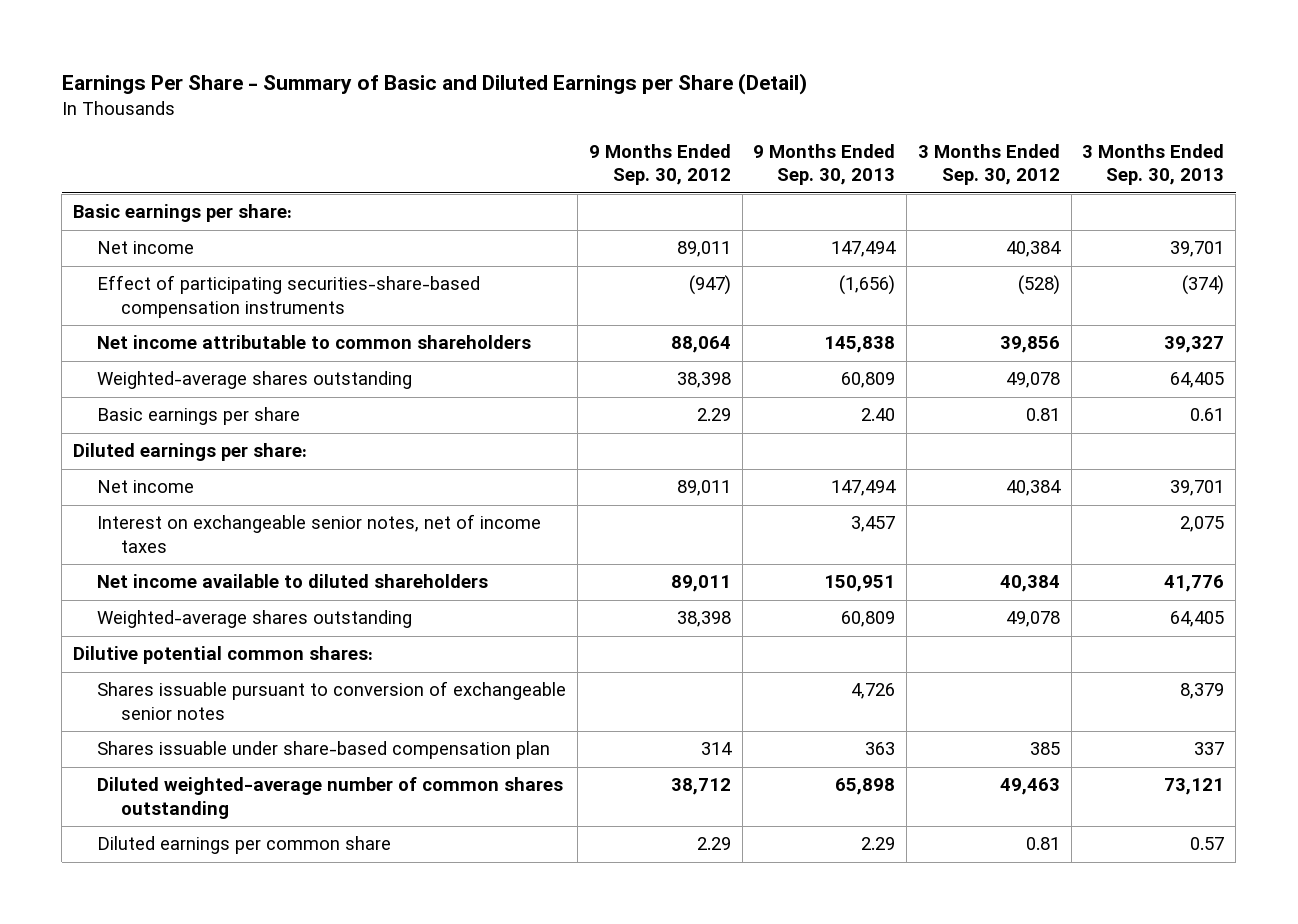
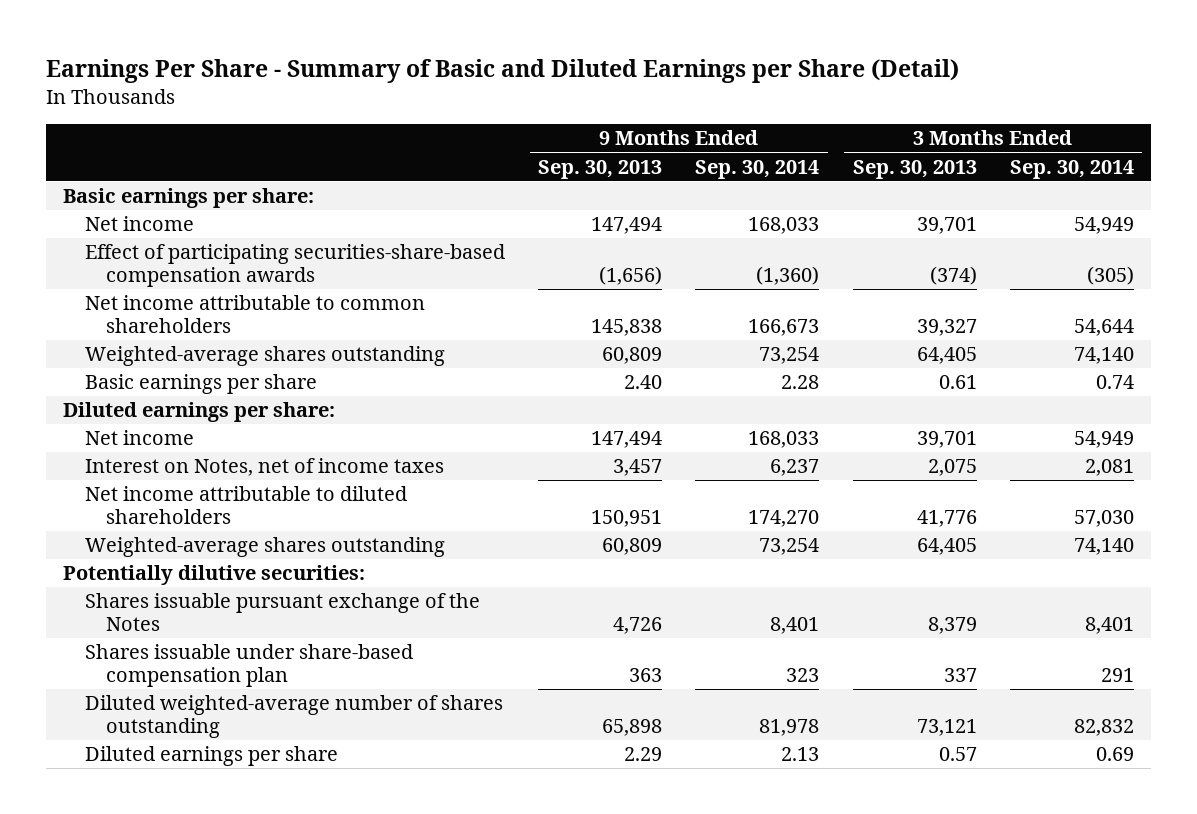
[588,143,731,186] 9 Months Ended Sep. 30, 2012 -> none
[917,143,1060,186] 3 Months Ended Sep. 30, 2012 -> none
none -> [695,159,820,179] Sep. 30, 2014
none -> [1010,159,1135,179] Sep. 30, 2014
[97,275,481,318] Effect of participating securities-share-based compensation instruments -> [84,244,505,288] Effect of participating securities-share-based compensation awards
[97,514,542,553] Interest on exchangeable senior notes, net of income taxes -> [84,458,444,477] Interest on Notes, net of income taxes
[97,574,489,589] Net income available to diluted shareholders -> [84,486,407,525] Net income attributable to diluted shareholders
[73,646,374,665] Dilutive potential common shares: -> [62,565,365,586] Potentially dilutive securities:
[97,681,567,720] Shares issuable pursuant to conversion of exchangeable senior notes -> [84,593,480,632] Shares issuable pursuant exchange of the Notes
[97,777,564,819] Diluted weighted-average number of common shares outstanding -> [84,695,503,739] Diluted weighted-average number of shares outstanding
[97,836,392,855] Diluted earnings per common share -> [84,746,338,767] Diluted earnings per share

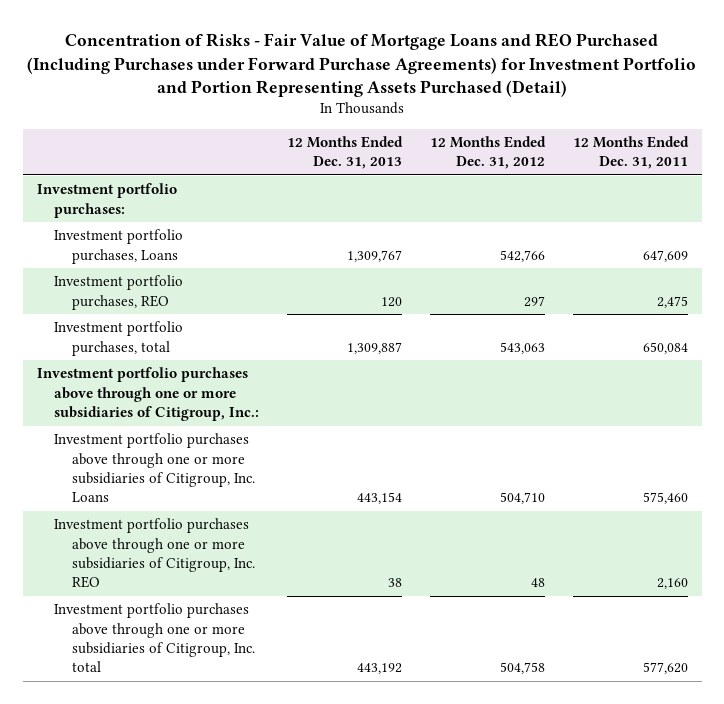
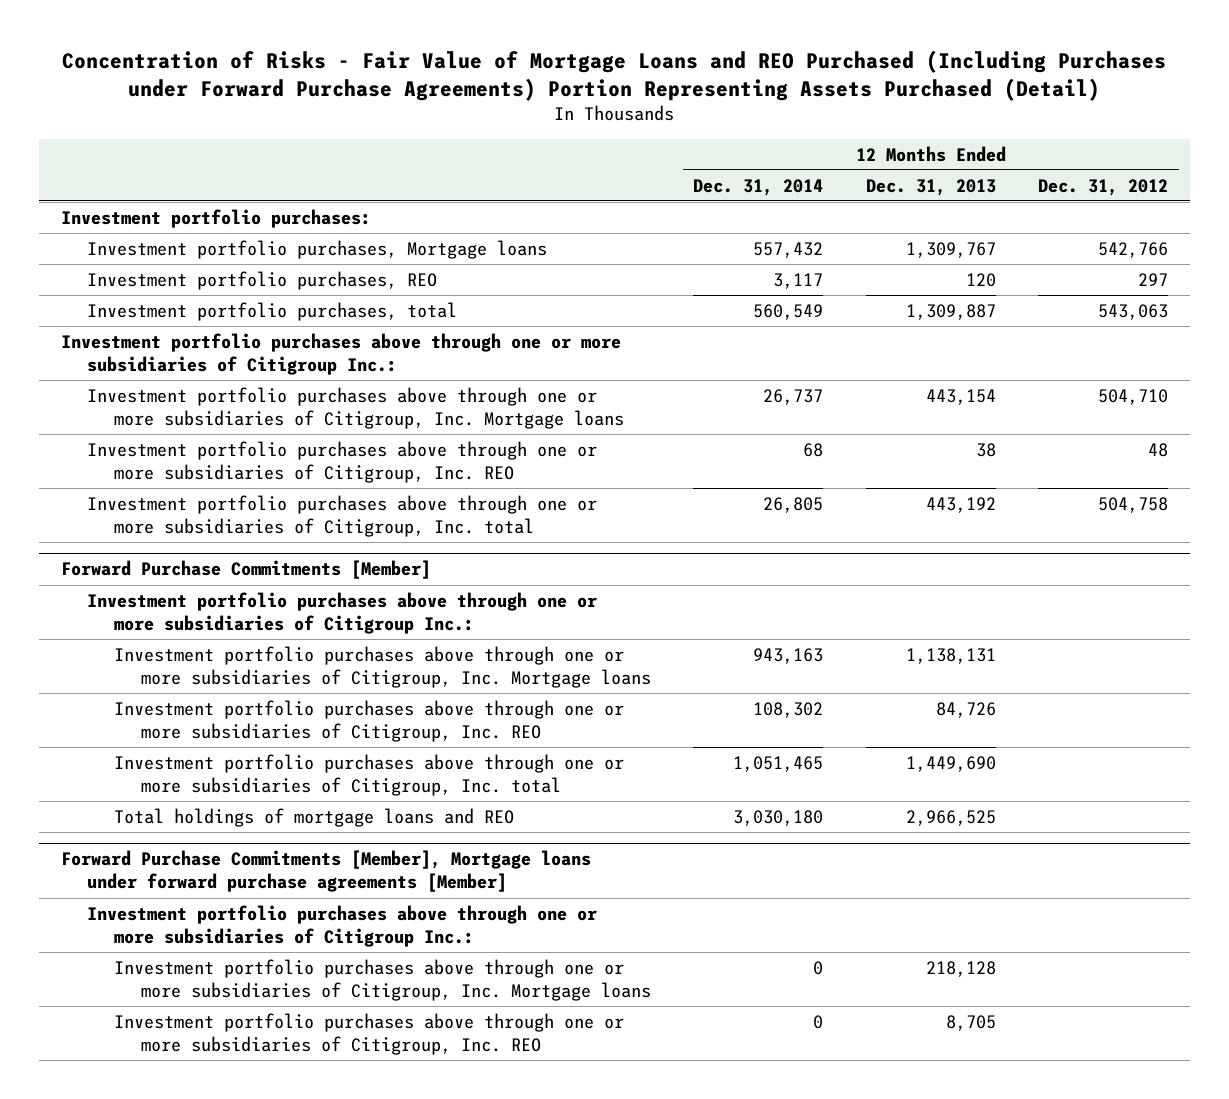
[27,33,697,98] Concentration of Risks - Fair Value of Mortgage Loans and REO Purchased (Including Purchases under Forward Purchase Agreements) for Investment Portfolio and Portion Representing Assets Purchased (Detail) -> [62,49,1167,101] Concentration of Risks - Fair Value of Mortgage Loans and REO Purchased (Including Purchases under Forward Purchase Agreements) Portion Representing Assets Purchased (Detail)
[572,135,689,170] 12 Months Ended Dec. 31, 2011 -> none
none -> [693,178,824,196] Dec. 31, 2014
[54,229,184,264] Investment portfolio purchases, Loans -> [87,239,548,259] Investment portfolio purchases, Mortgage loans
[36,367,260,421] Investment portfolio purchases above through one or more subsidiaries of Citigroup, Inc.: -> [60,332,621,375] Investment portfolio purchases above through one or more subsidiaries of Citigroup Inc.:
[54,433,255,503] Investment portfolio purchases above through one or more subsidiaries of Citigroup, Inc. Loans -> [87,386,624,429] Investment portfolio purchases above through one or more subsidiaries of Citigroup, Inc. Mortgage loans
none -> [60,560,431,580] Forward Purchase Commitments [Member]
none -> [87,591,598,634] Investment portfolio purchases above through one or more subsidiaries of Citigroup Inc.:
none -> [113,645,651,688] Investment portfolio purchases above through one or more subsidiaries of Citigroup, Inc. Mortgage loans
none -> [113,699,624,742] Investment portfolio purchases above through one or more subsidiaries of Citigroup, Inc. REO
none -> [113,753,624,796] Investment portfolio purchases above through one or more subsidiaries of Citigroup, Inc. total
none -> [113,807,514,827] Total holdings of mortgage loans and REO
none -> [60,850,591,893] Forward Purchase Commitments [Member], Mortgage loans under forward purchase agreements [Member]
none -> [87,904,598,947] Investment portfolio purchases above through one or more subsidiaries of Citigroup Inc.:
none -> [113,958,651,1001] Investment portfolio purchases above through one or more subsidiaries of Citigroup, Inc. Mortgage loans
none -> [113,1012,624,1055] Investment portfolio purchases above through one or more subsidiaries of Citigroup, Inc. REO

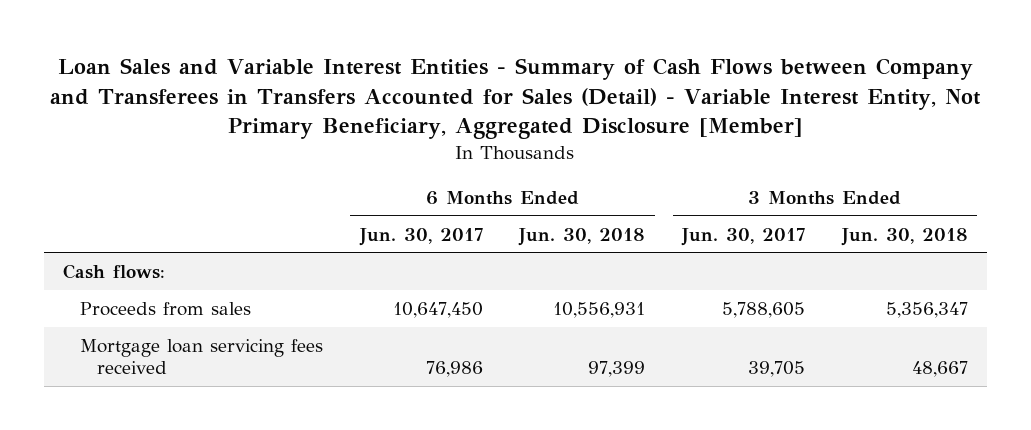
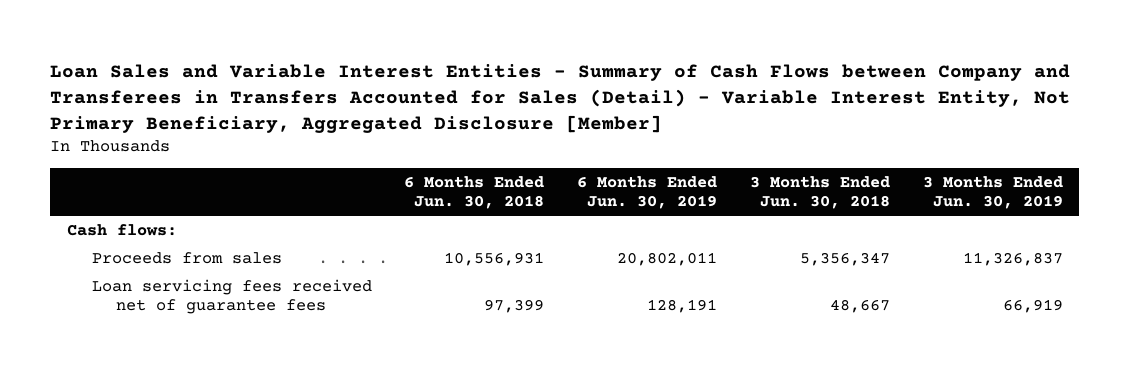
[358,227,483,246] Jun. 30, 2017 -> none
[681,227,806,246] Jun. 30, 2017 -> none
none -> [577,175,718,210] 6 Months Ended Jun. 30, 2019
none -> [922,175,1063,210] 3 Months Ended Jun. 30, 2019
[79,339,323,375] Mortgage loan servicing fees received -> [91,278,372,315] Loan servicing fees received net of guarantee fees

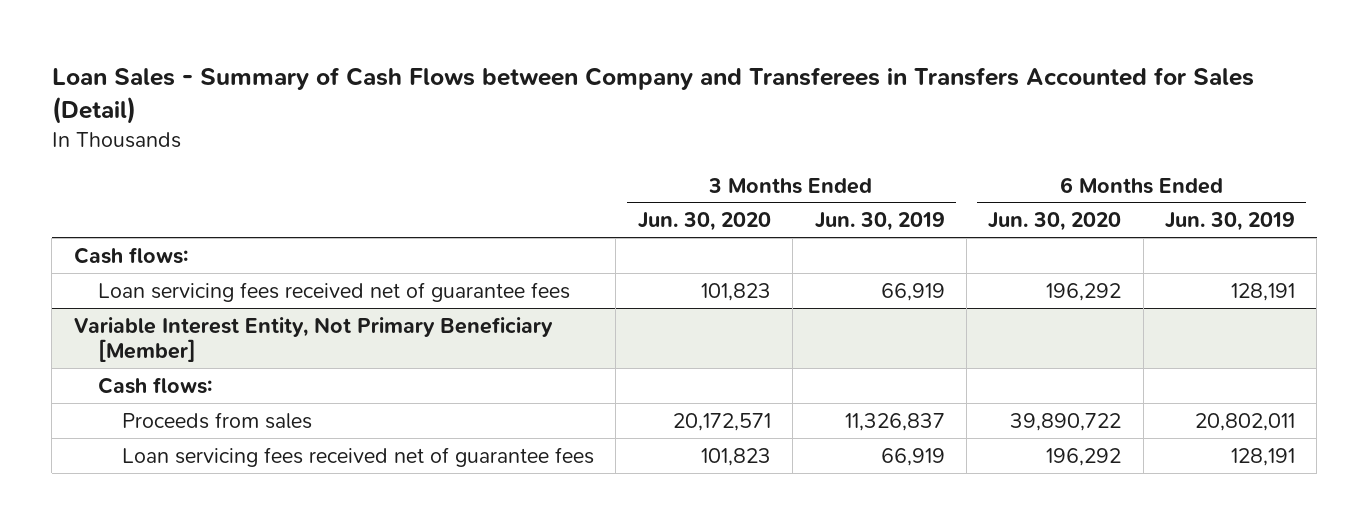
[50,63,1071,133] Loan Sales and Variable Interest Entities - Summary of Cash Flows between Company and Transferees in Transfers Accounted for Sales (Detail) - Variable Interest Entity, Not Primary Beneficiary, Aggregated Disclosure [Member] -> [51,67,1254,125] Loan Sales - Summary of Cash Flows between Company and Transferees in Transfers Accounted for Sales (Detail)
[404,175,545,210] 6 Months Ended Jun. 30, 2018 -> none
[749,175,890,210] 3 Months Ended Jun. 30, 2018 -> none
none -> [637,212,771,232] Jun. 30, 2020
none -> [988,212,1122,232] Jun. 30, 2020
none -> [97,281,570,302] Loan servicing fees received net of guarantee fees
none -> [73,316,553,362] Variable Interest Entity, Not Primary Beneficiary [Member]
none -> [97,376,212,394] Cash flows:

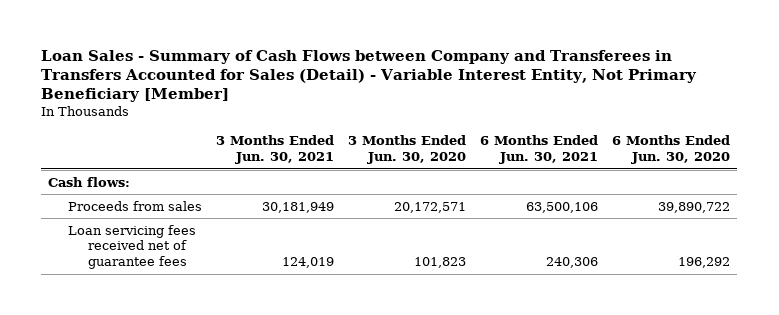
[51,67,1254,125] Loan Sales - Summary of Cash Flows between Company and Transferees in Transfers Accounted for Sales (Detail) -> [41,49,698,103] Loan Sales - Summary of Cash Flows between Company and Transferees in Transfers Accounted for Sales (Detail) - Variable Interest Entity, Not Primary Beneficiary [Member]
[814,212,945,232] Jun. 30, 2019 -> none
[1165,212,1296,232] Jun. 30, 2019 -> none
none -> [216,135,335,165] 3 Months Ended Jun. 30, 2021
none -> [480,135,599,165] 6 Months Ended Jun. 30, 2021
[97,281,570,302] Loan servicing fees received net of guarantee fees -> none
[73,316,553,362] Variable Interest Entity, Not Primary Beneficiary [Member] -> none
[97,376,212,394] Cash flows: -> none

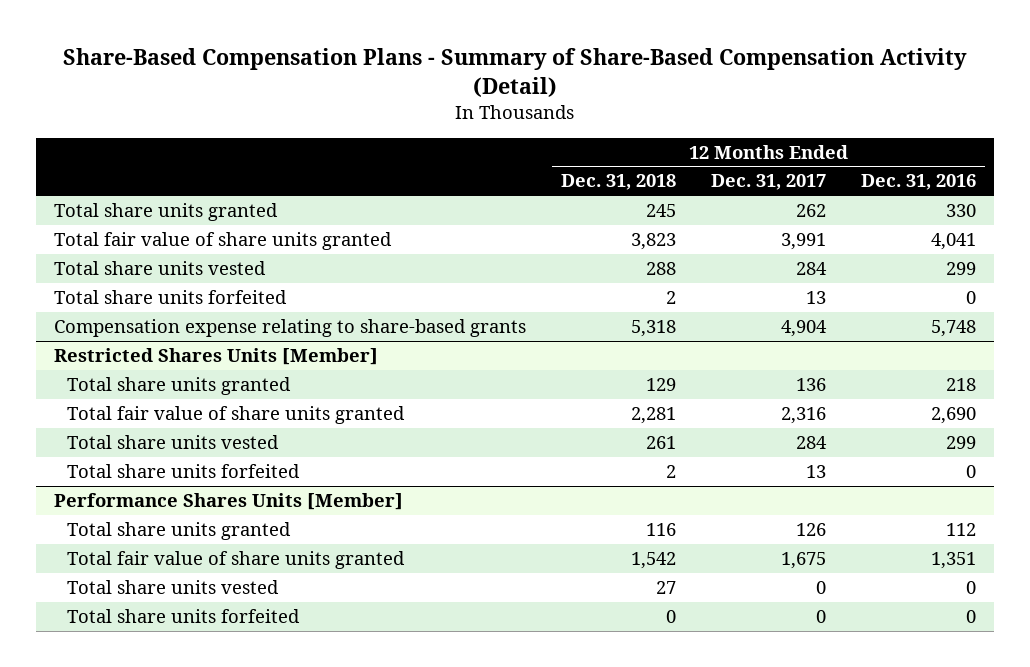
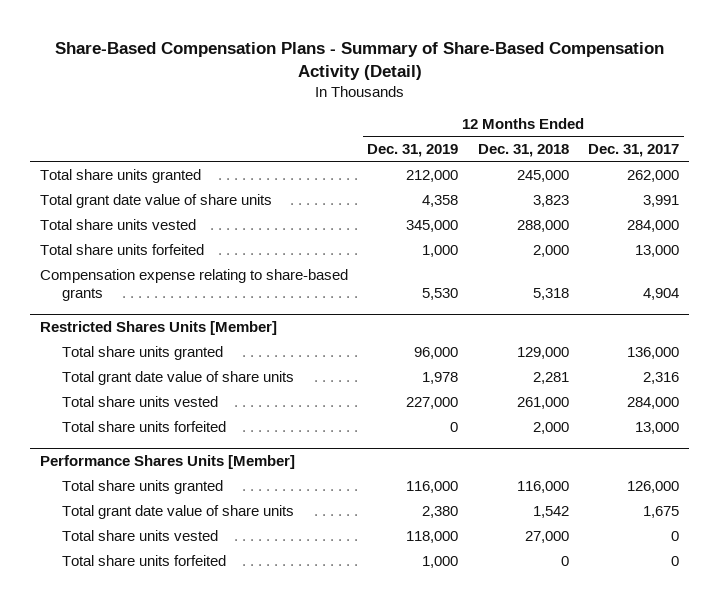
[861,174,977,191] Dec. 31, 2016 -> none
none -> [367,144,459,158] Dec. 31, 2019
[645,204,676,218] 245 -> [516,169,569,182] 245,000
[796,204,827,218] 262 -> [627,169,680,182] 262,000
[53,232,392,251] Total fair value of share units granted -> [40,193,273,208] Total grant date value of share units
[645,262,676,276] 288 -> [516,219,569,232] 288,000
[796,262,828,276] 284 -> [627,219,680,232] 284,000
[665,291,676,305] 2 -> [532,244,569,257] 2,000
[806,291,827,305] 13 -> [635,244,680,257] 13,000
[645,378,676,392] 129 -> [516,346,569,359] 129,000
[796,378,827,392] 136 -> [627,346,680,359] 136,000
[67,406,406,425] Total fair value of share units granted -> [61,370,294,385] Total grant date value of share units
[645,436,676,450] 261 -> [516,396,569,409] 261,000
[796,436,828,450] 284 -> [627,396,680,409] 284,000
[665,465,676,479] 2 -> [532,421,569,434] 2,000
[806,465,827,479] 13 -> [635,421,680,434] 13,000
[645,523,676,537] 116 -> [516,480,569,493] 116,000
[796,523,827,537] 126 -> [627,480,680,493] 126,000
[67,551,406,570] Total fair value of share units granted -> [61,504,294,519] Total grant date value of share units
[655,581,676,595] 27 -> [524,530,569,543] 27,000

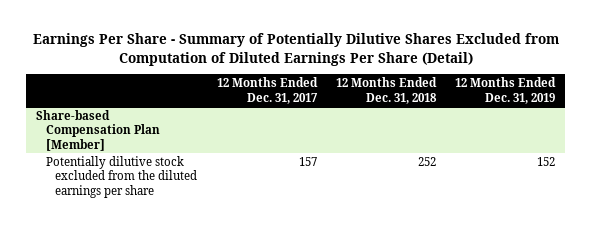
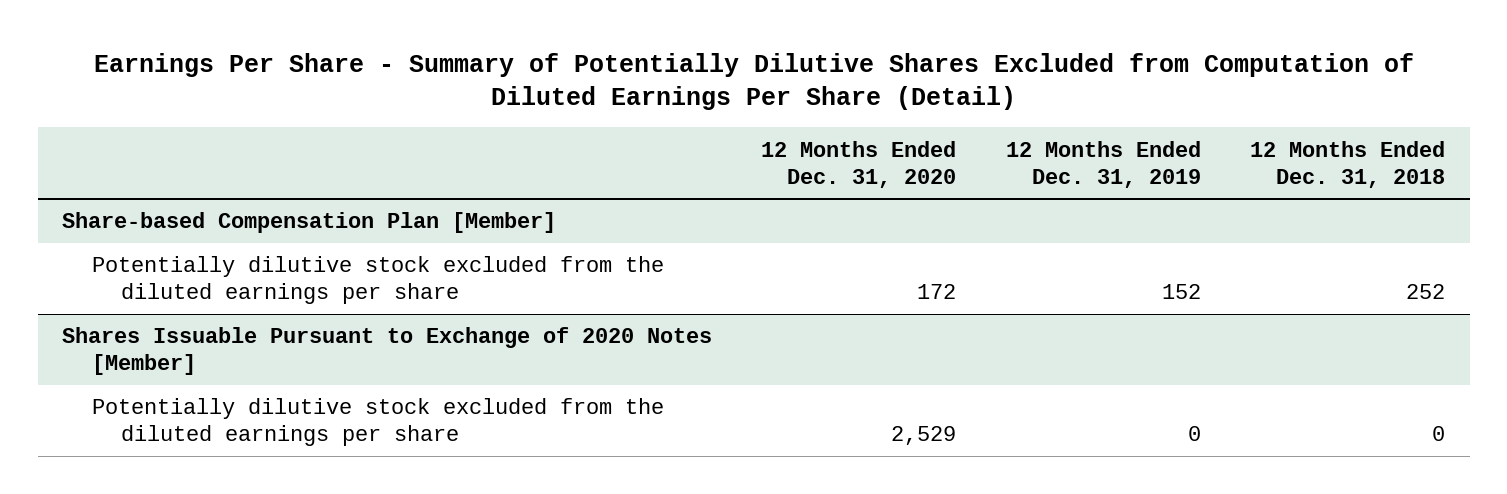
[216,77,318,104] 12 Months Ended Dec. 31, 2017 -> none
none -> [761,140,957,188] 12 Months Ended Dec. 31, 2020
none -> [62,327,713,376] Shares Issuable Pursuant to Exchange of 2020 Notes [Member]
none -> [91,398,664,447] Potentially dilutive stock excluded from the diluted earnings per share

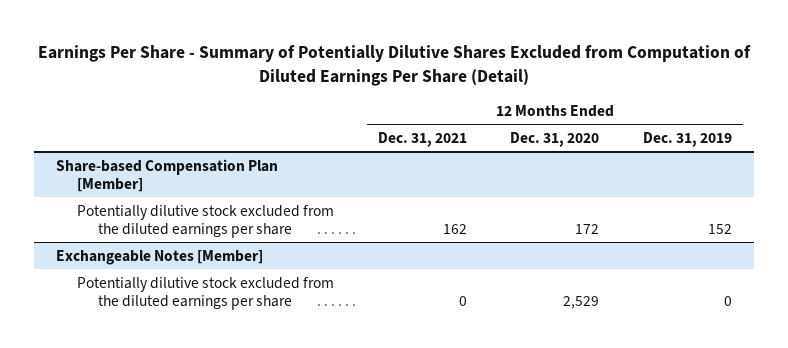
[1249,140,1445,188] 12 Months Ended Dec. 31, 2018 -> none
none -> [377,131,467,147] Dec. 31, 2021
[62,327,713,376] Shares Issuable Pursuant to Exchange of 2020 Notes [Member] -> [56,249,264,265] Exchangeable Notes [Member]

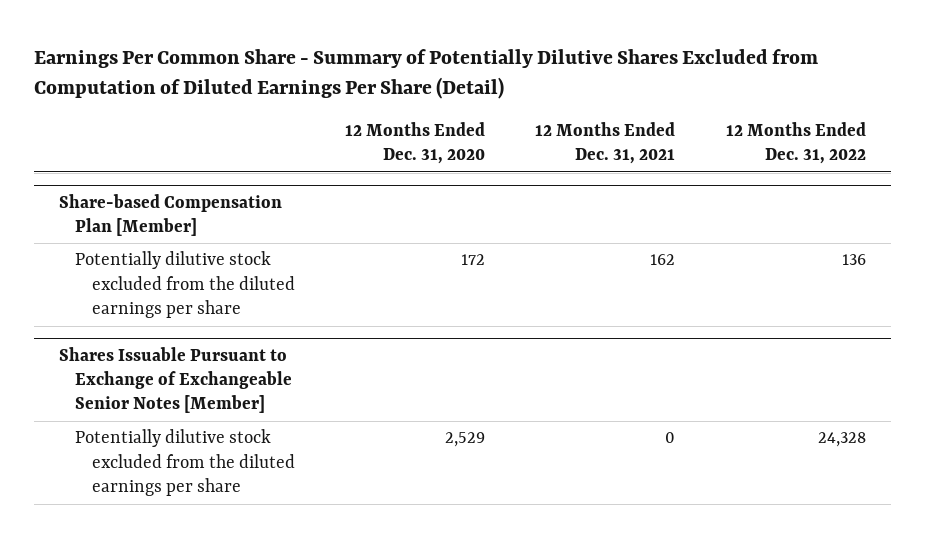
[38,44,752,86] Earnings Per Share - Summary of Potentially Dilutive Shares Excluded from Computation of Diluted Earnings Per Share (Detail) -> [33,48,818,99] Earnings Per Common Share - Summary of Potentially Dilutive Shares Excluded from Computation of Diluted Earnings Per Share (Detail)
[643,131,733,147] Dec. 31, 2019 -> none
none -> [725,121,866,165] 12 Months Ended Dec. 31, 2022
[56,249,264,265] Exchangeable Notes [Member] -> [58,346,293,414] Shares Issuable Pursuant to Exchange of Exchangeable Senior Notes [Member]

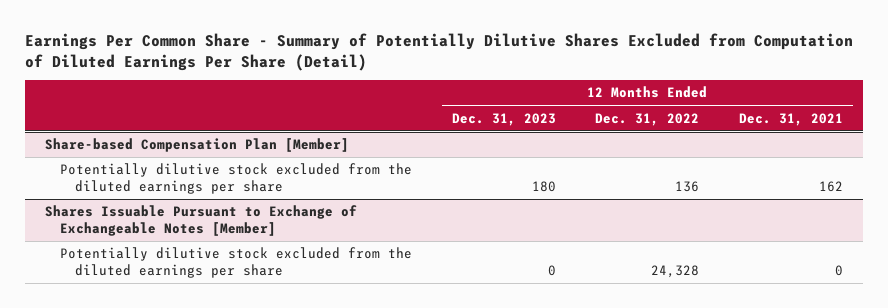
[345,121,486,165] 12 Months Ended Dec. 31, 2020 -> none
none -> [451,112,556,126] Dec. 31, 2023
[58,346,293,414] Shares Issuable Pursuant to Exchange of Exchangeable Senior Notes [Member] -> [44,205,357,236] Shares Issuable Pursuant to Exchange of Exchangeable Notes [Member]

